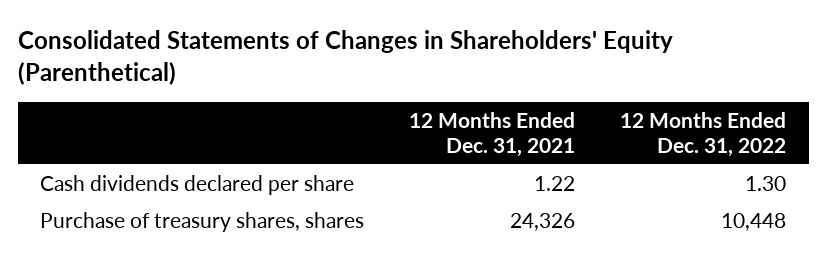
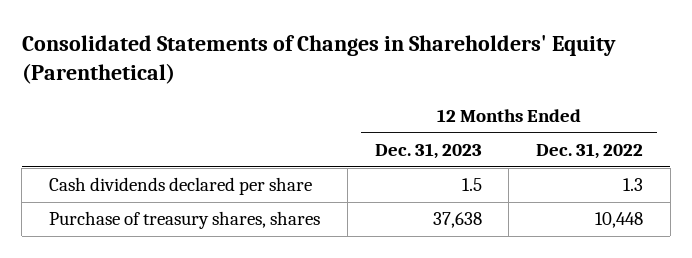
[409,111,576,157] 12 Months Ended Dec. 31, 2021 -> none
none -> [374,143,482,160] Dec. 31, 2023
[745,176,787,192] 1.30 -> [623,178,644,192] 1.3

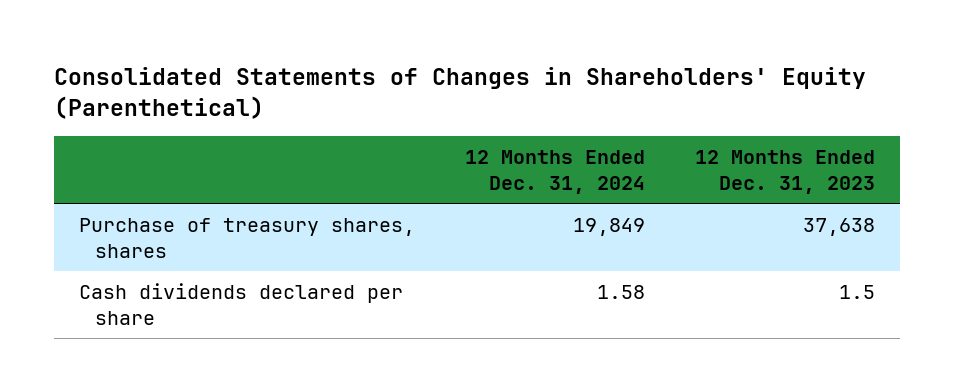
[536,143,644,160] Dec. 31, 2022 -> none
none -> [465,149,646,194] 12 Months Ended Dec. 31, 2024
[49,177,313,196] Cash dividends declared per share -> [79,282,404,325] Cash dividends declared per share

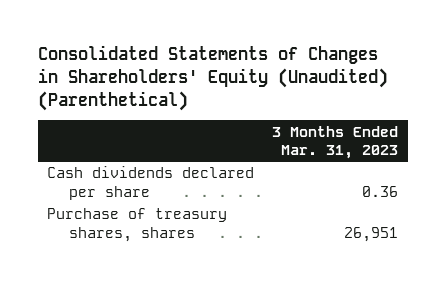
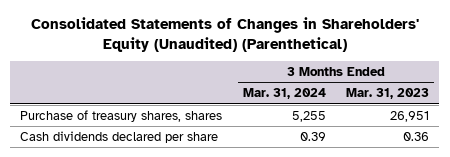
none -> [242,88,326,100] Mar. 31, 2024
[47,166,255,200] Cash dividends declared per share -> [20,130,219,143] Cash dividends declared per share

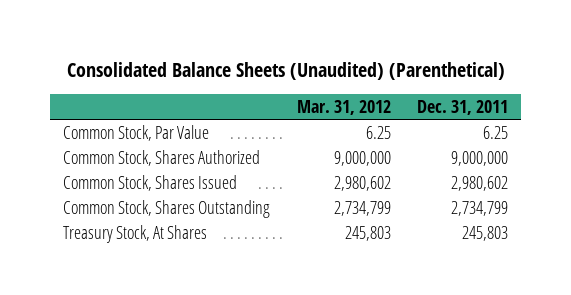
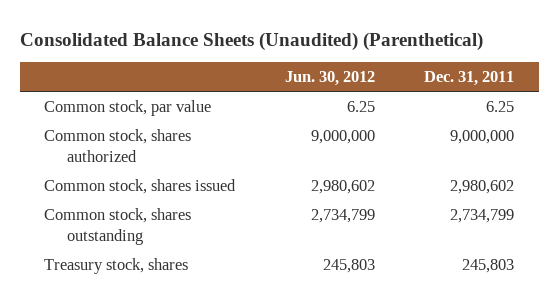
[296,99,391,115] Mar. 31, 2012 -> none
none -> [284,71,375,87] Jun. 30, 2012
[63,124,210,141] Common Stock, Par Value -> [44,99,212,116] Common stock, par value
[63,149,261,166] Common Stock, Shares Authorized -> [44,128,192,162] Common stock, shares authorized
[63,174,238,191] Common Stock, Shares Issued -> [44,178,237,194] Common stock, shares issued
[63,199,271,218] Common Stock, Shares Outstanding -> [44,207,192,245] Common stock, shares outstanding
[63,224,208,243] Treasury Stock, At Shares -> [44,257,189,274] Treasury stock, shares

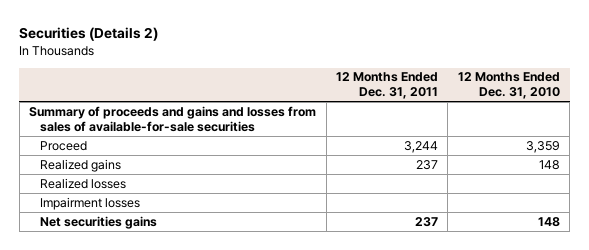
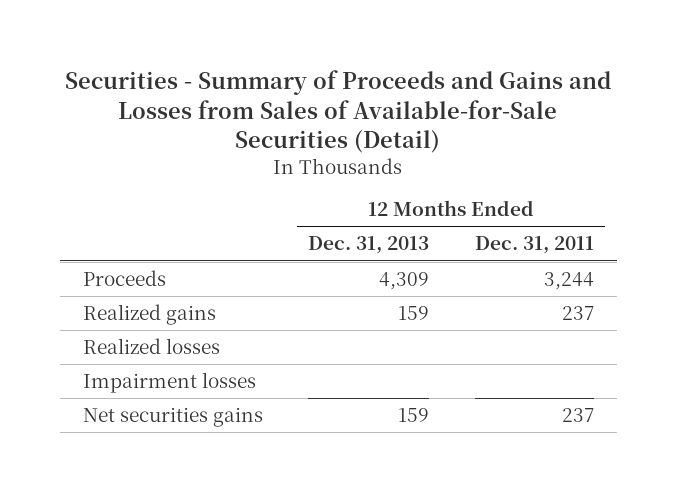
[19,27,159,42] Securities (Details 2) -> [65,70,612,154] Securities - Summary of Proceeds and Gains and Losses from Sales of Available-for-Sale Securities (Detail)
[457,72,560,100] 12 Months Ended Dec. 31, 2010 -> none
none -> [308,236,430,255] Dec. 31, 2013
[29,105,317,132] Summary of proceeds and gains and losses from sales of available-for-sale securities -> none
[40,140,88,151] Proceed -> [82,269,166,286] Proceeds

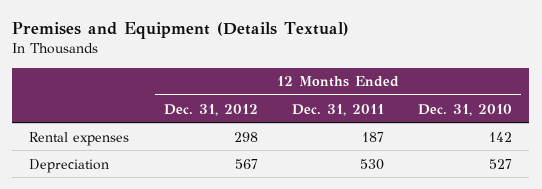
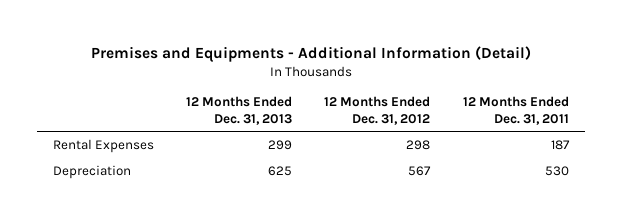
[12,22,350,40] Premises and Equipment (Details Textual) -> [90,45,531,62] Premises and Equipments - Additional Information (Detail)
[418,103,513,116] Dec. 31, 2010 -> none
none -> [186,96,293,125] 12 Months Ended Dec. 31, 2013
[29,131,130,146] Rental expenses -> [52,139,154,154] Rental Expenses

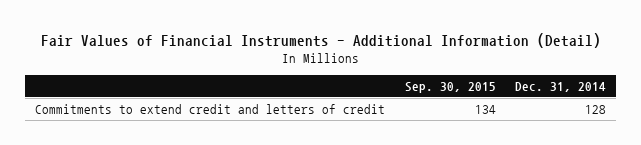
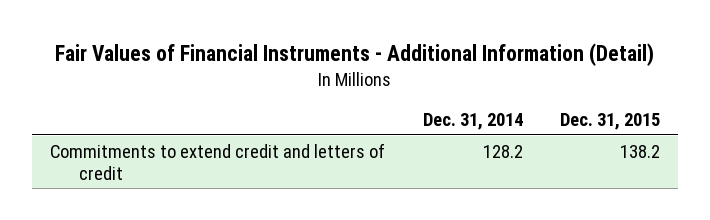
[404,81,496,93] Sep. 30, 2015 -> none
none -> [559,113,660,131] Dec. 31, 2015
[585,105,607,115] 128 -> [482,144,523,158] 128.2

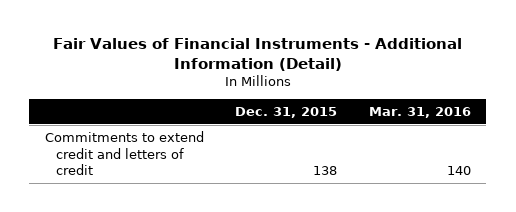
[422,113,523,131] Dec. 31, 2014 -> none
none -> [368,107,471,119] Mar. 31, 2016
[619,144,660,158] 138.2 -> [313,166,338,176] 138

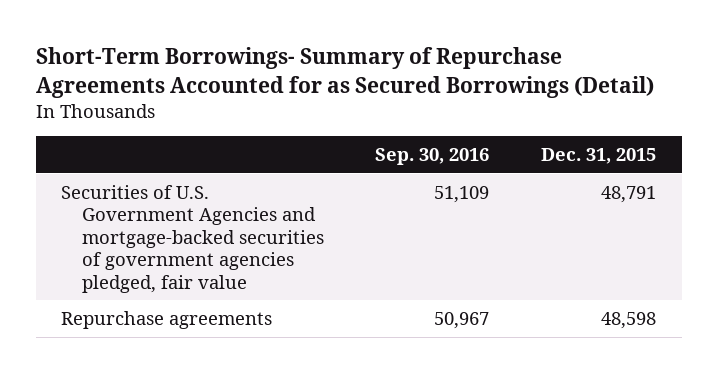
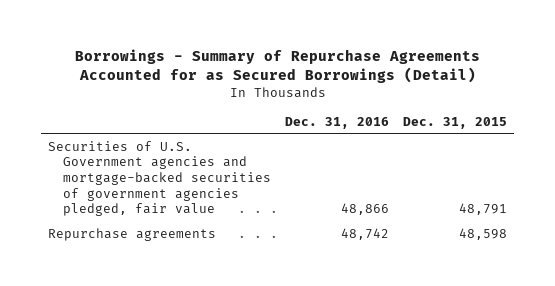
[35,47,654,98] Short-Term Borrowings- Summary of Repurchase Agreements Accounted for as Secured Borrowings (Detail) -> [74,48,480,83] Borrowings - Summary of Repurchase Agreements Accounted for as Secured Borrowings (Detail)
[375,148,490,166] Sep. 30, 2016 -> none
none -> [285,116,390,129] Dec. 31, 2016
[61,184,324,293] Securities of U.S. Government Agencies and mortgage-backed securities of government agencies pledged, fair value -> [48,140,272,217] Securities of U.S. Government agencies and mortgage-backed securities of government agencies pledged, fair value

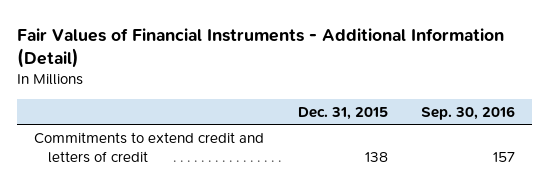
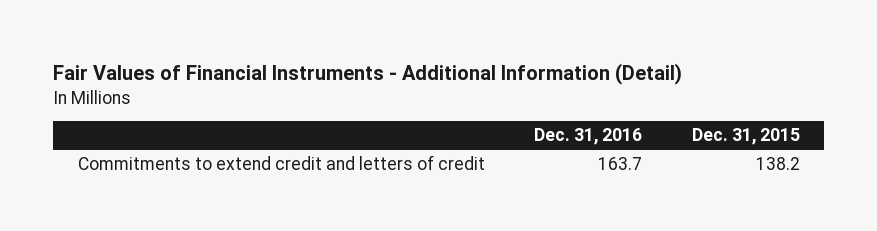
[421,105,516,120] Sep. 30, 2016 -> none
none -> [534,128,643,146] Dec. 31, 2016
[364,151,388,162] 138 -> [755,157,800,171] 138.2

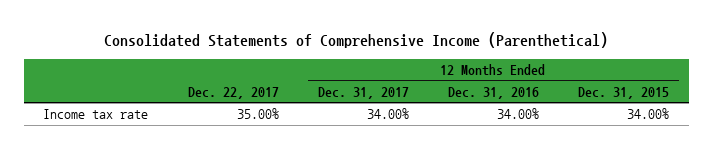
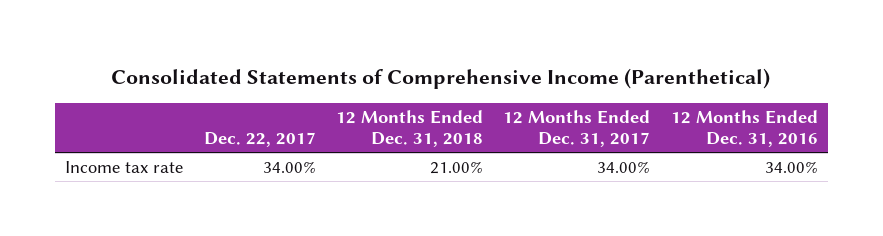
[578,86,670,99] Dec. 31, 2015 -> none
none -> [335,109,483,148] 12 Months Ended Dec. 31, 2018
[236,108,279,120] 35.00% -> [262,161,316,174] 34.00%

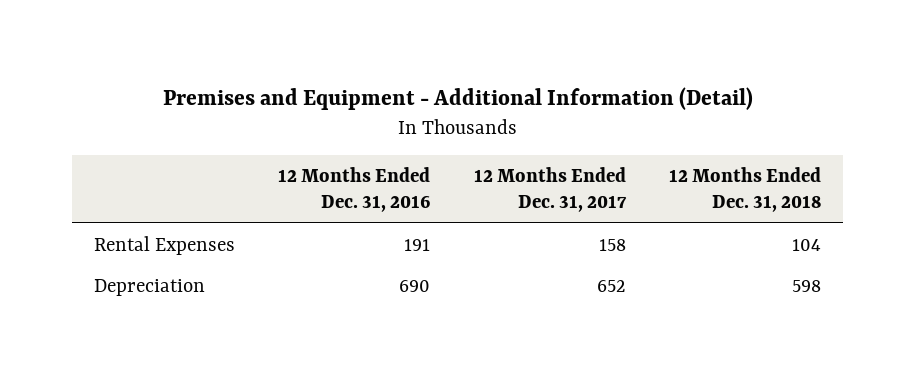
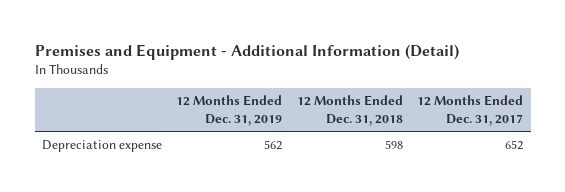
[278,167,431,213] 12 Months Ended Dec. 31, 2016 -> none
none -> [176,95,283,126] 12 Months Ended Dec. 31, 2019
[93,235,235,255] Rental Expenses -> none
[93,278,205,296] Depreciation -> [41,140,162,153] Depreciation expense

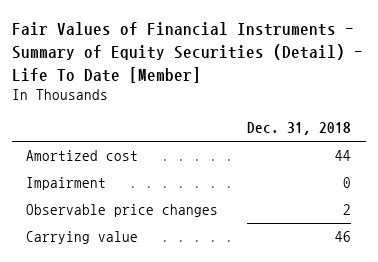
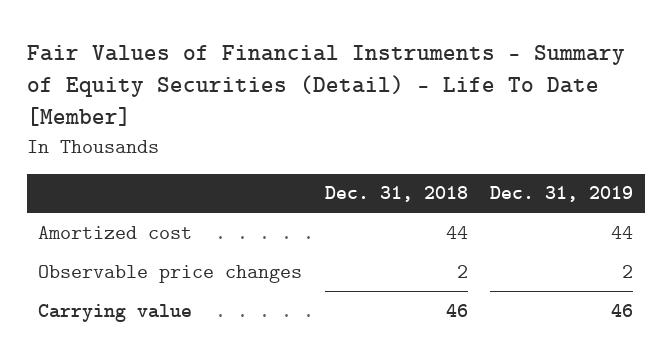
none -> [490,186,634,203] Dec. 31, 2019
[26,177,107,191] Impairment -> none

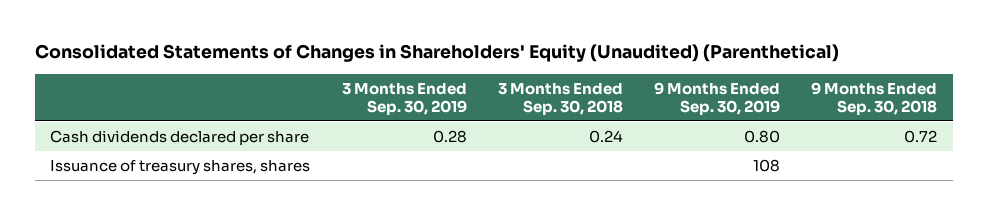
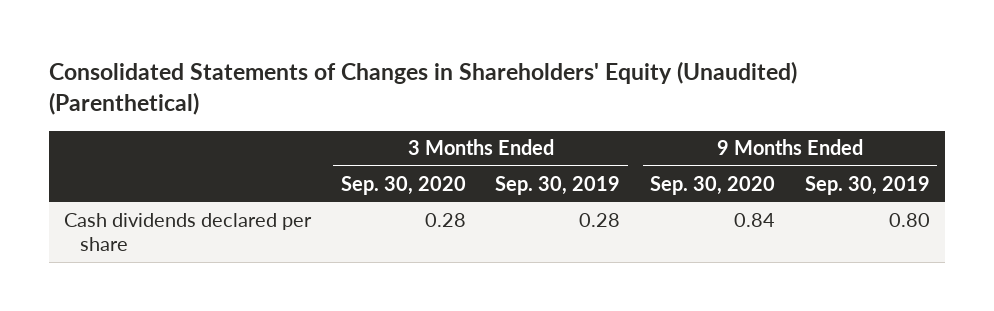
[497,82,623,115] 3 Months Ended Sep. 30, 2018 -> none
[811,81,938,115] 9 Months Ended Sep. 30, 2018 -> none
none -> [340,175,466,195] Sep. 30, 2020
none -> [650,175,776,195] Sep. 30, 2020
[50,160,311,176] Issuance of treasury shares, shares -> none

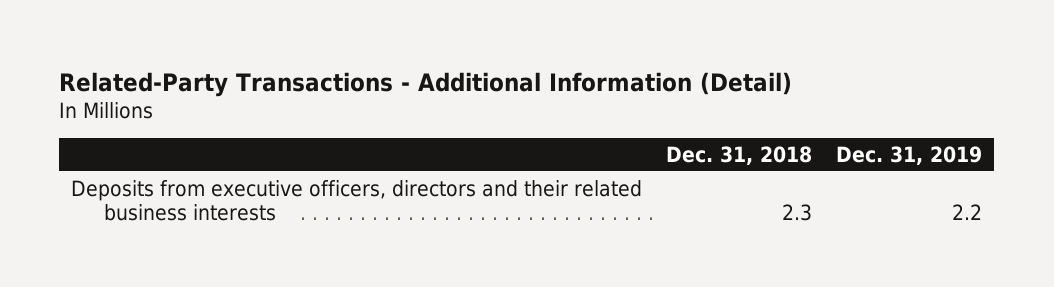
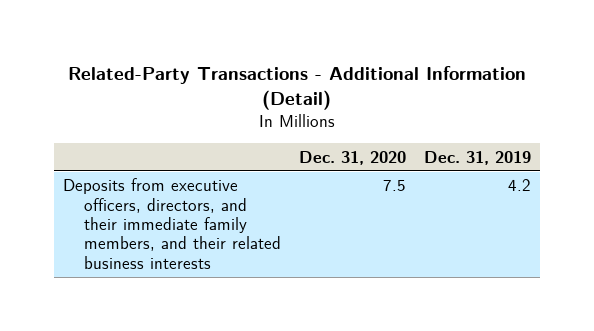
[666,145,813,165] Dec. 31, 2018 -> none
none -> [298,150,406,165] Dec. 31, 2020
[71,179,643,221] Deposits from executive officers, directors and their related business interests -> [63,178,282,269] Deposits from executive officers, directors, and their immediate family members, and their related business interests
[952,203,983,220] 2.2 -> [507,179,531,192] 4.2

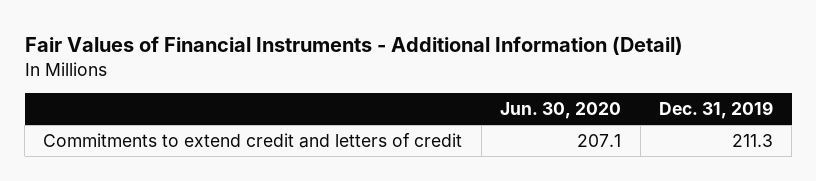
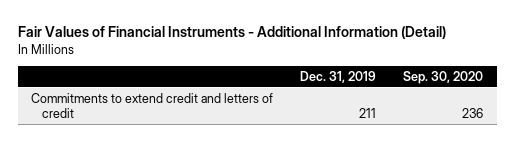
[500,102,622,120] Jun. 30, 2020 -> none
none -> [403,70,484,84] Sep. 30, 2020
[731,133,773,147] 211.3 -> [359,107,377,118] 211

